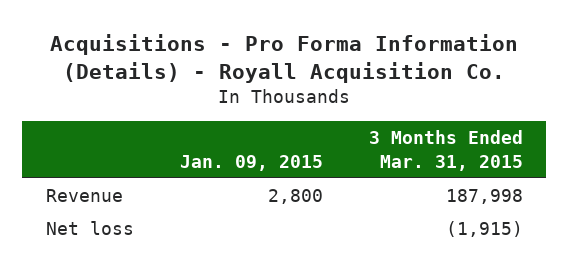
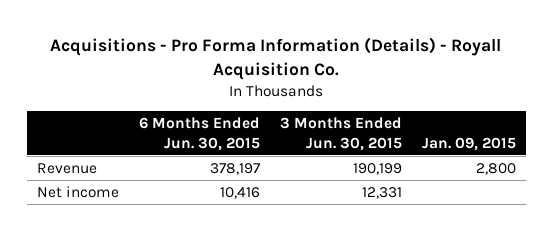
[369,130,524,171] 3 Months Ended Mar. 31, 2015 -> none
none -> [139,117,261,151] 6 Months Ended Jun. 30, 2015
none -> [279,117,402,151] 3 Months Ended Jun. 30, 2015
[45,220,134,235] Net loss -> [37,185,120,198] Net income

